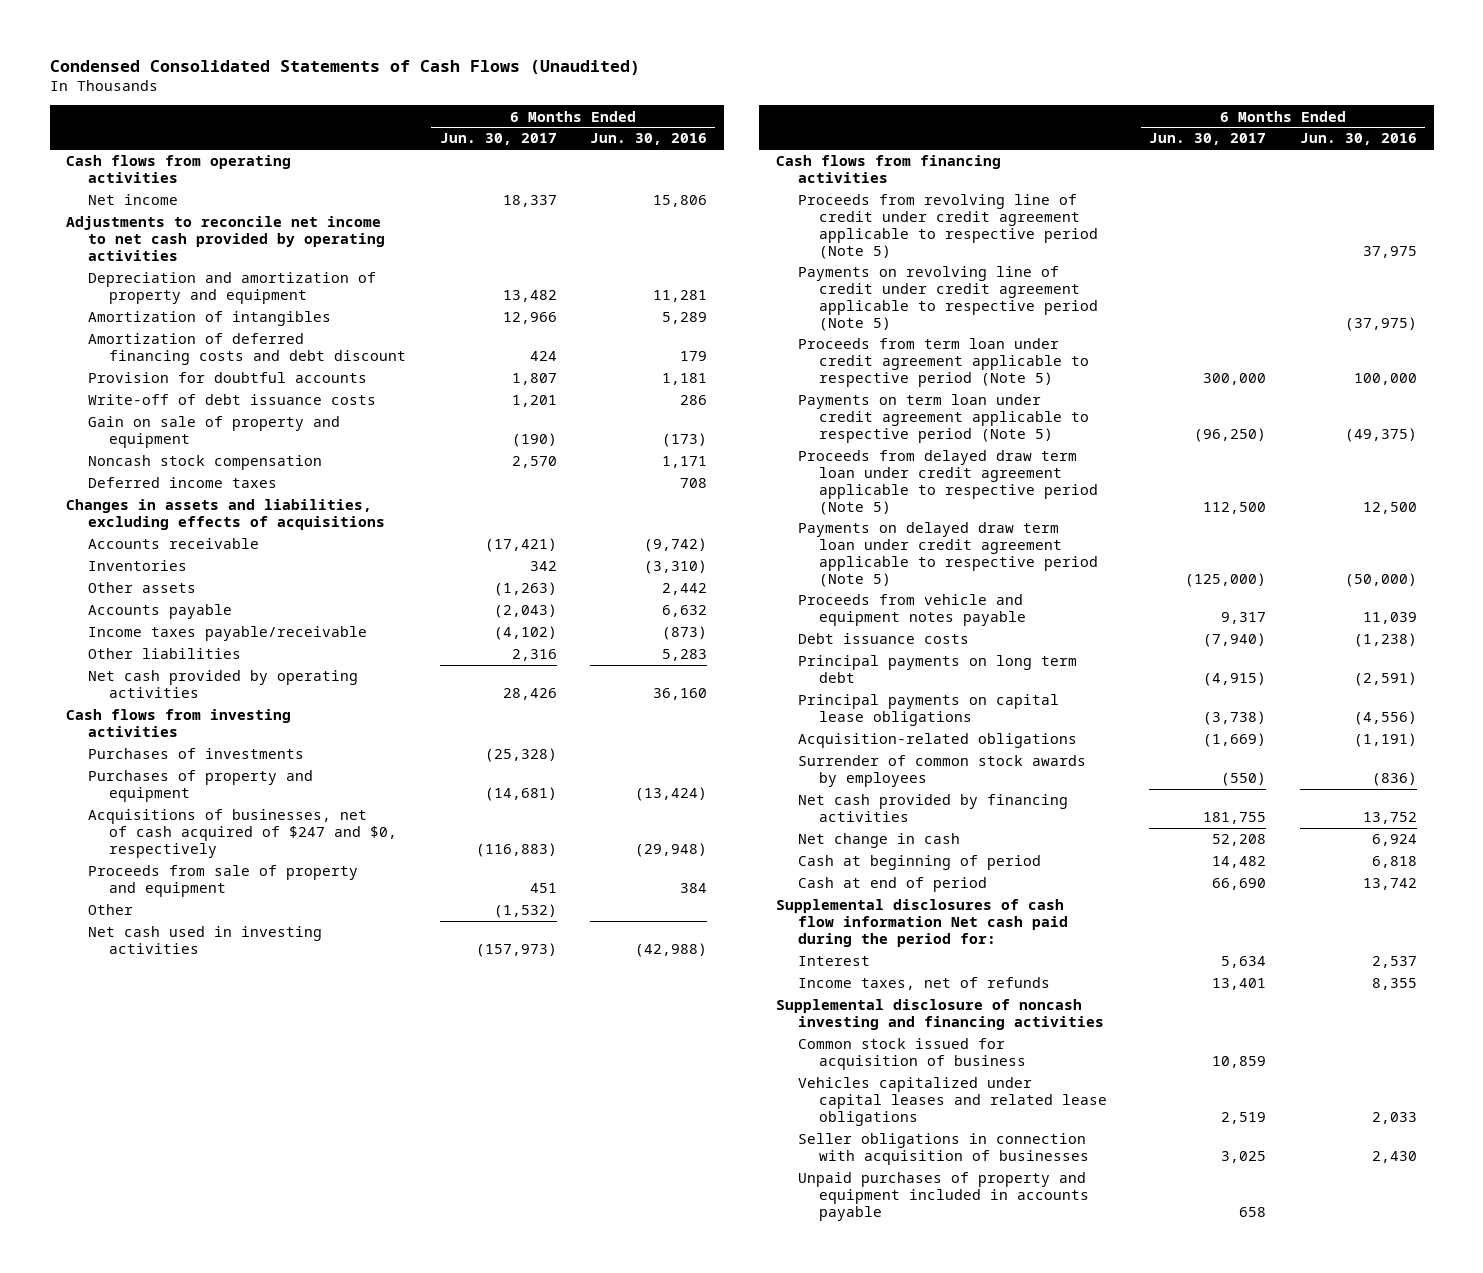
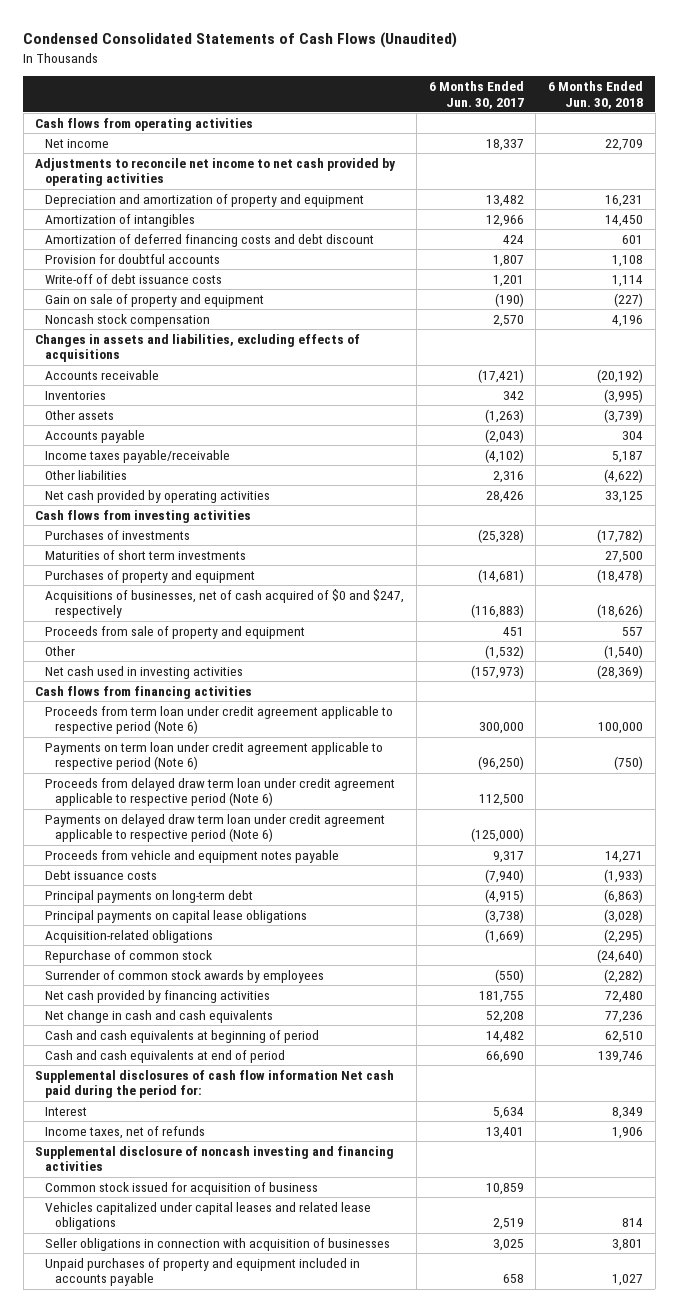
[589,133,707,146] Jun. 30, 2016 -> none
none -> [548,80,644,109] 6 Months Ended Jun. 30, 2018
[87,477,277,489] Deferred income taxes -> none
none -> [45,549,247,560] Maturities of short term investments
[87,809,398,858] Acquisitions of businesses, net of cash acquired of $247 and $0, respectively -> [45,588,405,619] Acquisitions of businesses, net of cash acquired of $0 and $247, respectively
[797,194,1099,259] Proceeds from revolving line of credit under credit agreement applicable to respective period (Note 5) -> none
[797,266,1099,331] Payments on revolving line of credit under credit agreement applicable to respective period (Note 5) -> none
[797,338,1090,387] Proceeds from term loan under credit agreement applicable to respective period (Note 5) -> [45,705,394,735] Proceeds from term loan under credit agreement applicable to respective period (Note 6)
[797,394,1090,443] Payments on term loan under credit agreement applicable to respective period (Note 5) -> [45,741,384,771] Payments on term loan under credit agreement applicable to respective period (Note 6)
[797,450,1099,515] Proceeds from delayed draw term loan under credit agreement applicable to respective period (Note 5) -> [45,777,396,807] Proceeds from delayed draw term loan under credit agreement applicable to respective period (Note 6)
[797,522,1099,587] Payments on delayed draw term loan under credit agreement applicable to respective period (Note 5) -> [45,813,386,843] Payments on delayed draw term loan under credit agreement applicable to respective period (Note 6)
[797,655,1077,683] Principal payments on long term debt -> [45,889,254,903] Principal payments on long-term debt
none -> [45,949,213,963] Repurchase of common stock
[797,833,960,849] Net change in cash -> [45,1009,274,1023] Net change in cash and cash equivalents
[797,855,1041,871] Cash at beginning of period -> [45,1029,320,1043] Cash and cash equivalents at beginning of period
[797,877,987,893] Cash at end of period -> [45,1049,286,1063] Cash and cash equivalents at end of period

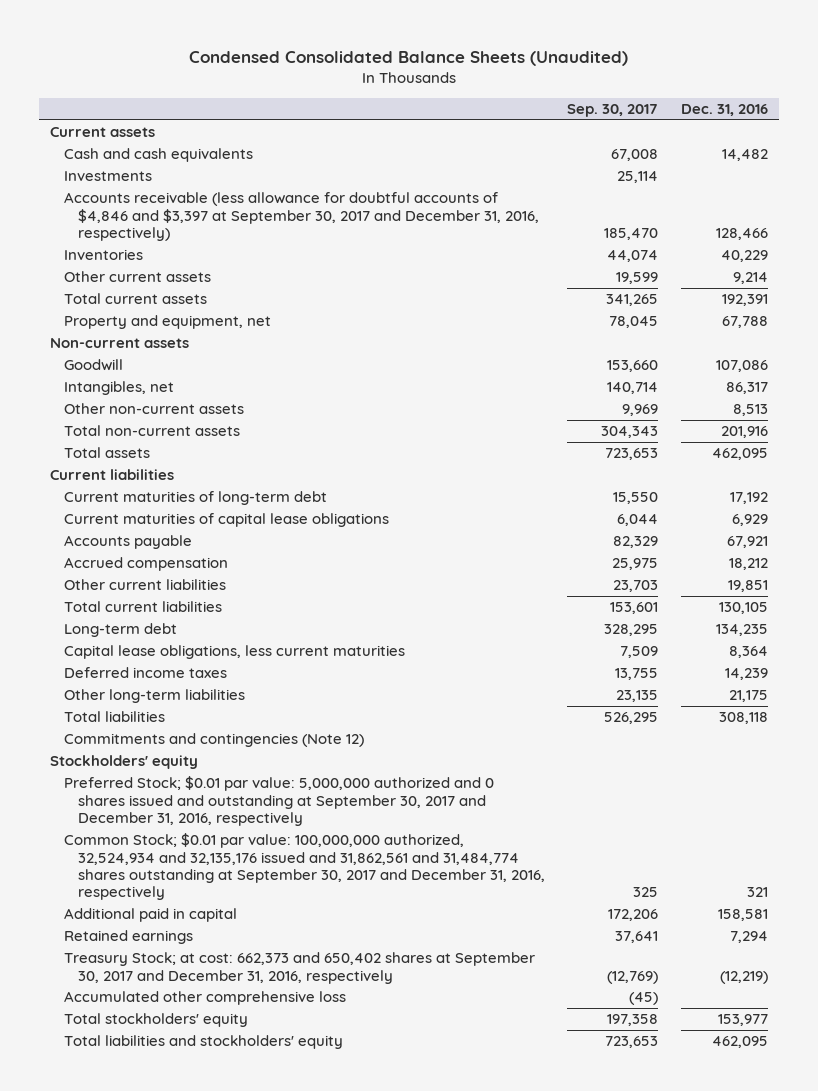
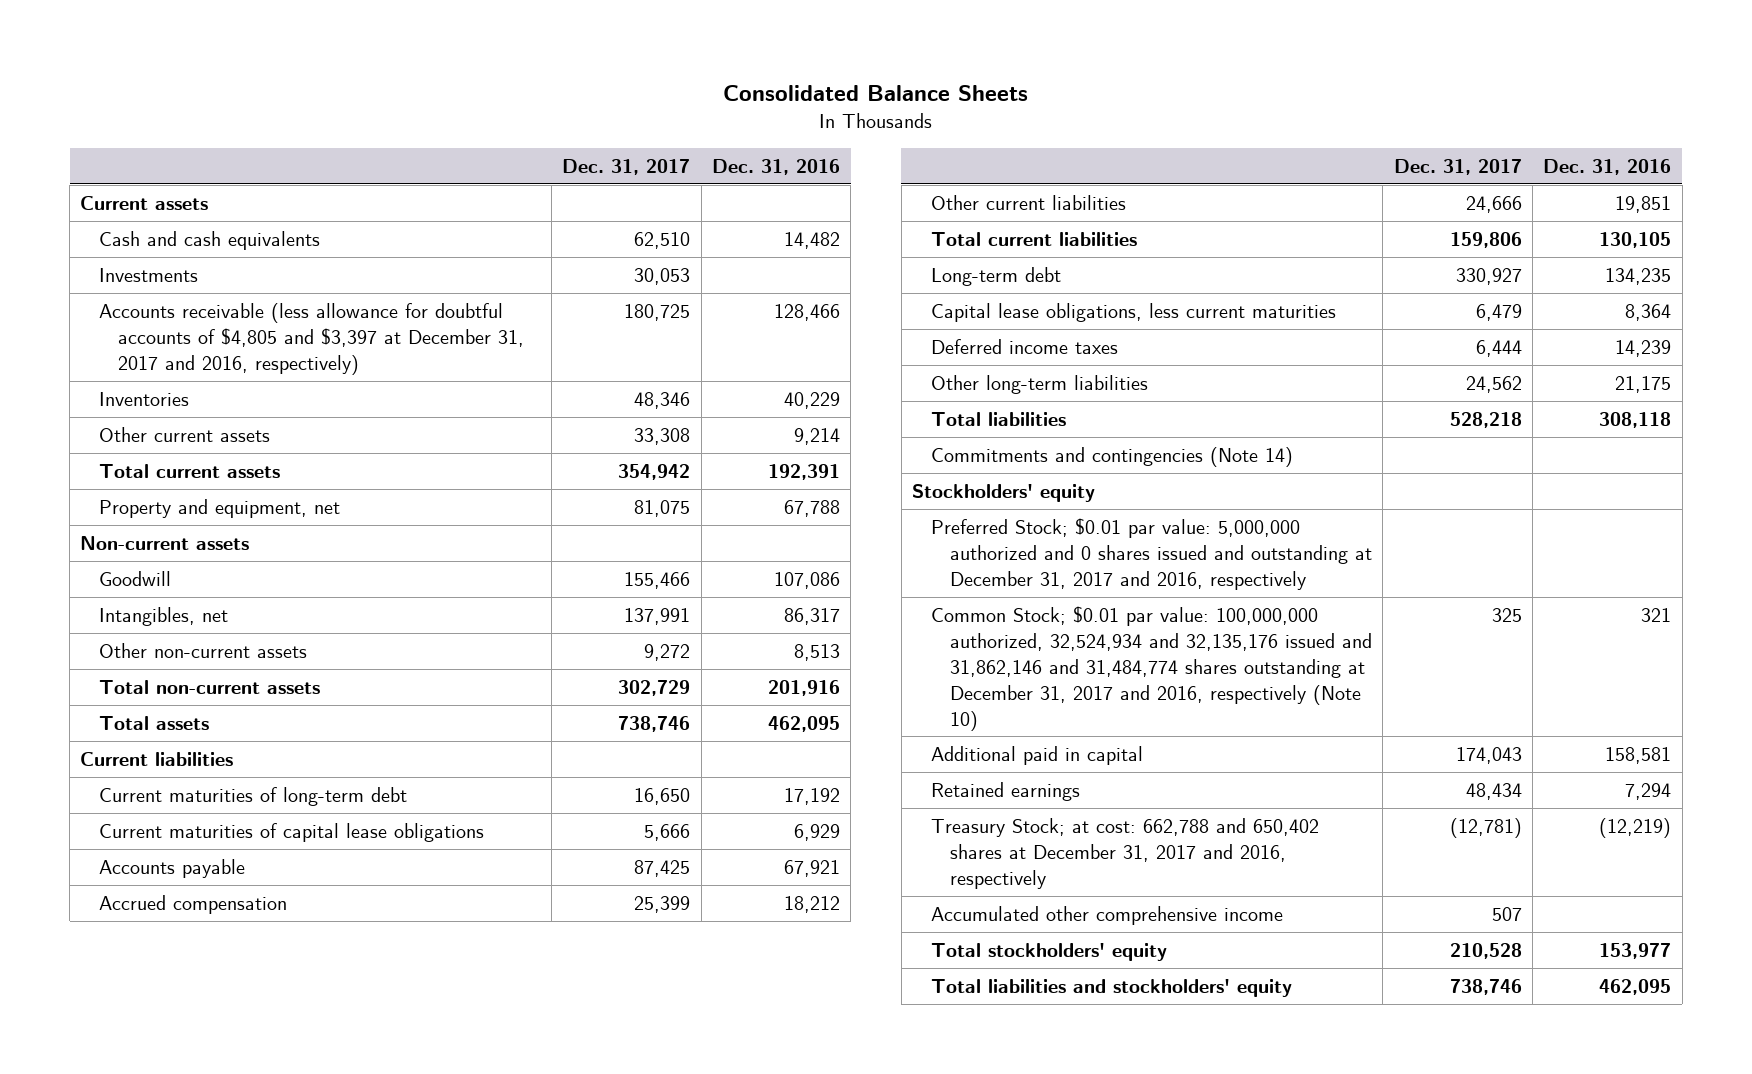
[189,50,629,66] Condensed Consolidated Balance Sheets (Unaudited) -> [722,84,1028,101] Consolidated Balance Sheets
[567,104,659,118] Sep. 30, 2017 -> none
none -> [562,158,691,175] Dec. 31, 2017
[64,192,540,241] Accounts receivable (less allowance for doubtful accounts of $4,846 and $3,397 at September 30, 2017 and December 31, 2016, respectively) -> [99,302,525,375] Accounts receivable (less allowance for doubtful accounts of $4,805 and $3,397 at December 31, 2017 and 2016, respectively)
[64,733,365,748] Commitments and contingencies (Note 12) -> [930,446,1293,467] Commitments and contingencies (Note 14)
[64,776,495,826] Preferred Stock; $0.01 par value: 5,000,000 authorized and 0 shares issued and outstanding at September 30, 2017 and December 31, 2016, respectively -> [930,517,1372,590] Preferred Stock; $0.01 par value: 5,000,000 authorized and 0 shares issued and outstanding at December 31, 2017 and 2016, respectively
[64,833,546,901] Common Stock; $0.01 par value: 100,000,000 authorized, 32,524,934 and 32,135,176 issued and 31,862,561 and 31,484,774 shares outstanding at September 30, 2017 and December 31, 2016, respectively -> [930,605,1372,731] Common Stock; $0.01 par value: 100,000,000 authorized, 32,524,934 and 32,135,176 issued and 31,862,146 and 31,484,774 shares outstanding at December 31, 2017 and 2016, respectively (Note 10)
[64,952,536,984] Treasury Stock; at cost: 662,373 and 650,402 shares at September 30, 2017 and December 31, 2016, respectively -> [930,817,1319,889] Treasury Stock; at cost: 662,788 and 650,402 shares at December 31, 2017 and 2016, respectively
[64,991,347,1006] Accumulated other comprehensive loss -> [930,905,1283,925] Accumulated other comprehensive income

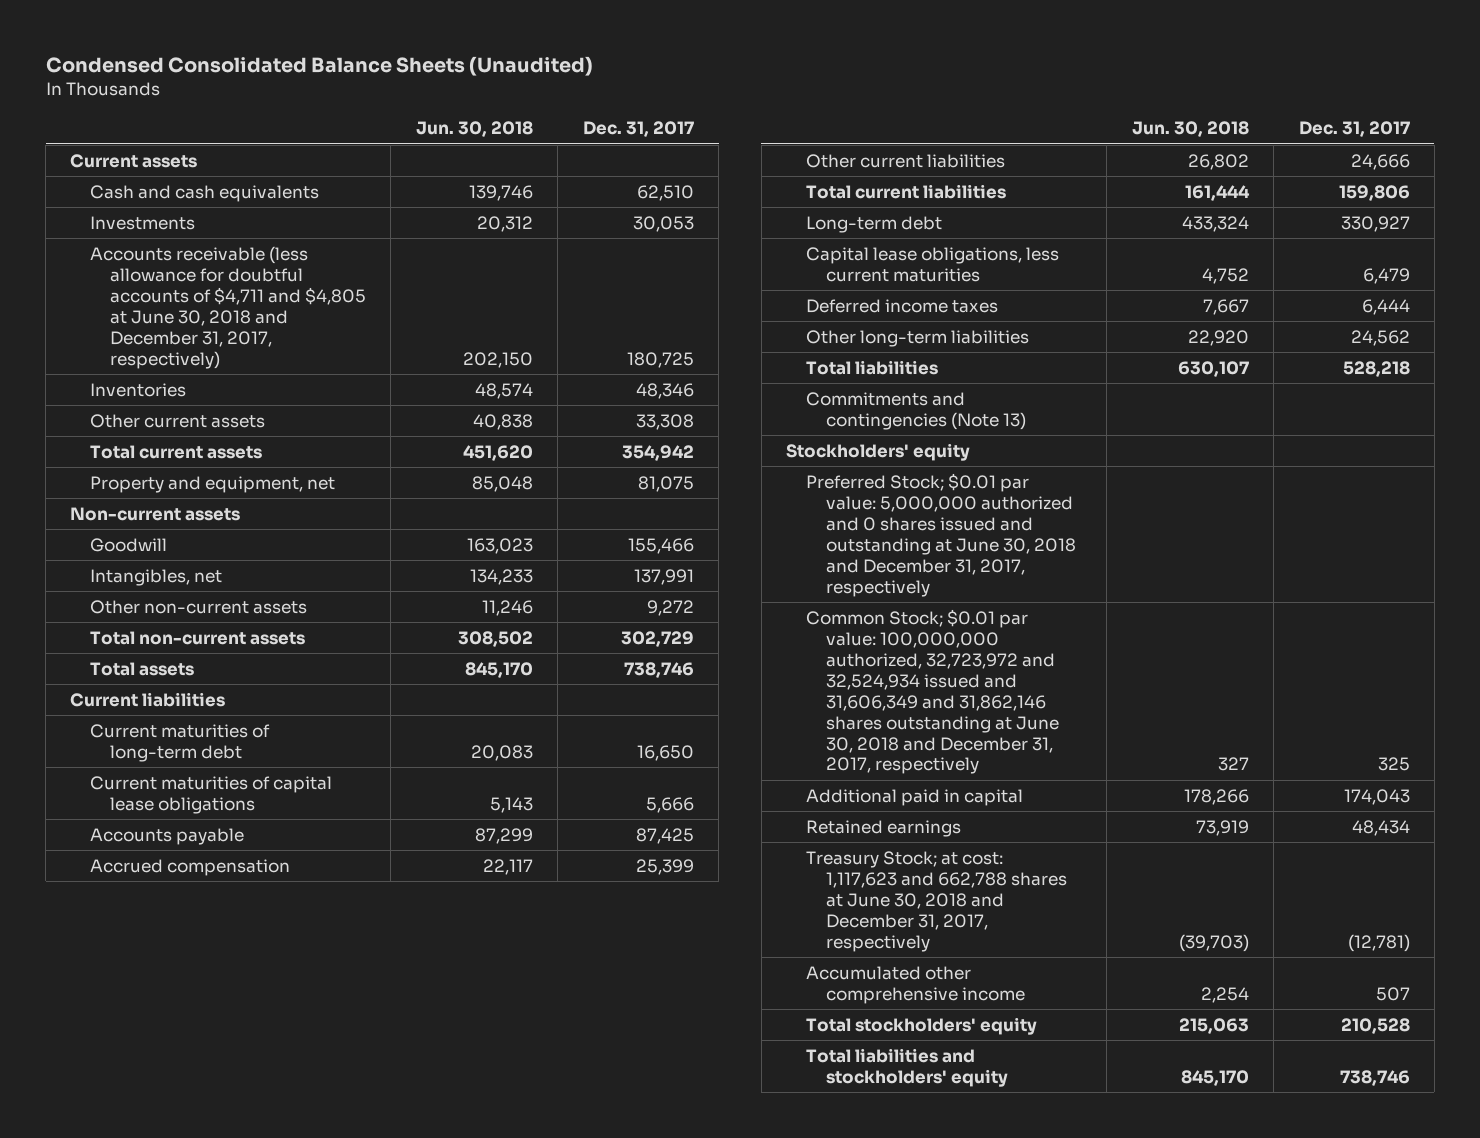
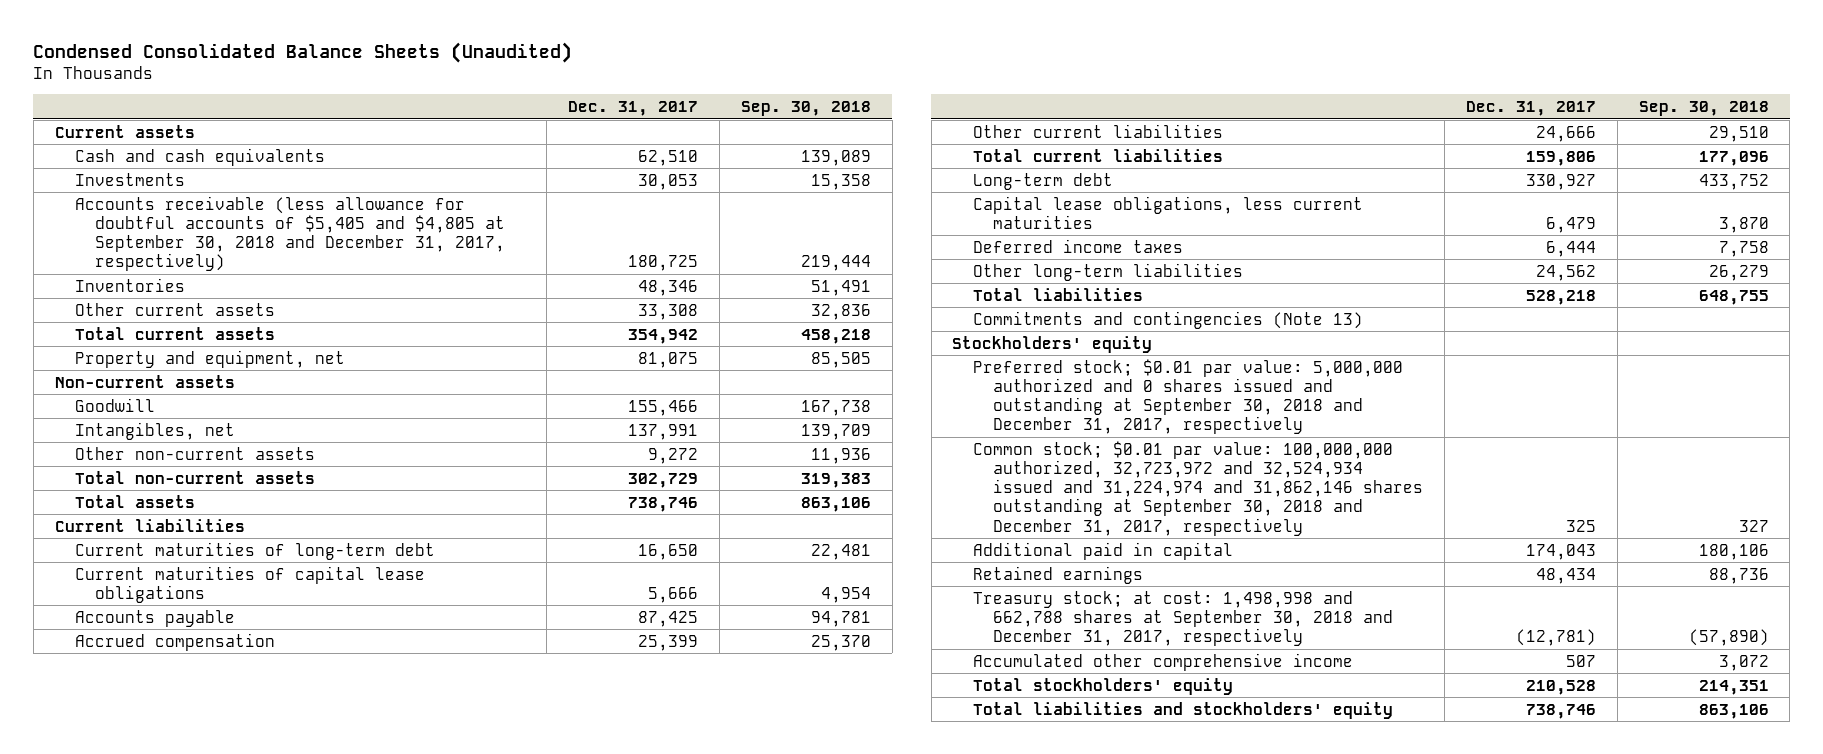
[415,121,533,138] Jun. 30, 2018 -> none
none -> [740,100,871,116] Sep. 30, 2018
[90,245,366,369] Accounts receivable (less allowance for doubtful accounts of $4,711 and $4,805 at June 30, 2018 and December 31, 2017, respectively) -> [74,195,506,272] Accounts receivable (less allowance for doubtful accounts of $5,405 and $4,805 at September 30, 2018 and December 31, 2017, respectively)
[806,472,1076,597] Preferred Stock; $0.01 par value: 5,000,000 authorized and 0 shares issued and outstanding at June 30, 2018 and December 31, 2017, respectively -> [972,358,1403,435] Preferred stock; $0.01 par value: 5,000,000 authorized and 0 shares issued and outstanding at September 30, 2018 and December 31, 2017, respectively
[806,608,1059,775] Common Stock; $0.01 par value: 100,000,000 authorized, 32,723,972 and 32,524,934 issued and 31,606,349 and 31,862,146 shares outstanding at June 30, 2018 and December 31, 2017, respectively -> [972,440,1424,536] Common stock; $0.01 par value: 100,000,000 authorized, 32,723,972 and 32,524,934 issued and 31,224,974 and 31,862,146 shares outstanding at September 30, 2018 and December 31, 2017, respectively
[806,850,1067,952] Treasury Stock; at cost: 1,117,623 and 662,788 shares at June 30, 2018 and December 31, 2017, respectively -> [972,590,1394,647] Treasury stock; at cost: 1,498,998 and 662,788 shares at September 30, 2018 and December 31, 2017, respectively

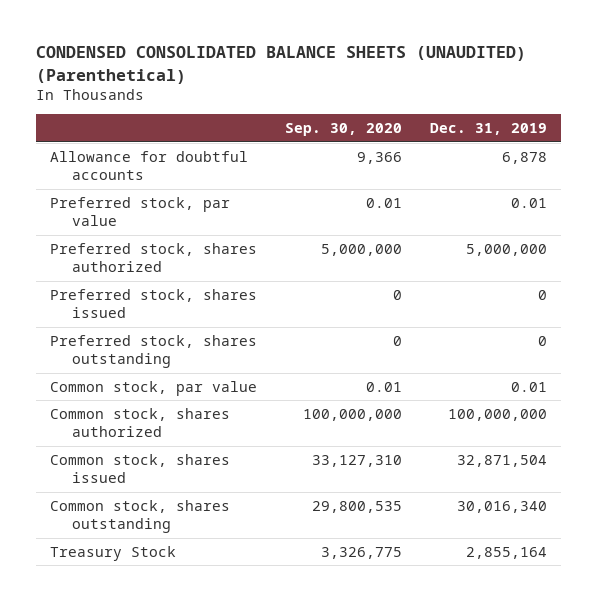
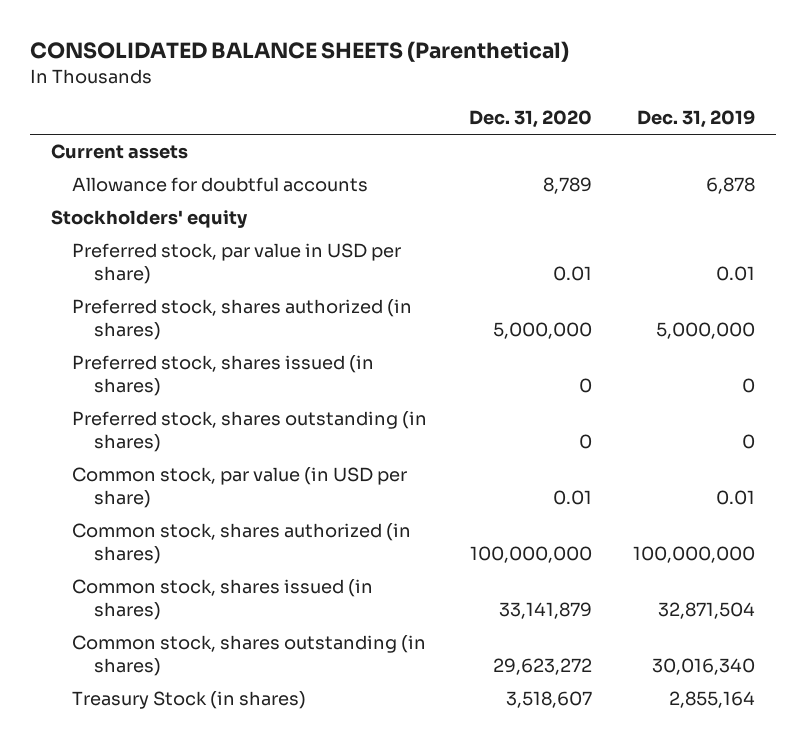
[36,46,527,84] CONDENSED CONSOLIDATED BALANCE SHEETS (UNAUDITED) (Parenthetical) -> [30,41,570,63] CONSOLIDATED BALANCE SHEETS (Parenthetical)
[285,123,403,137] Sep. 30, 2020 -> none
none -> [468,110,592,129] Dec. 31, 2020
none -> [50,144,188,160] Current assets
none -> [50,210,248,229] Stockholders' equity
[50,196,231,227] Preferred stock, par value -> [72,243,402,284] Preferred stock, par value in USD per share)
[50,242,258,273] Preferred stock, shares authorized -> [72,299,413,340] Preferred stock, shares authorized (in shares)
[50,288,258,319] Preferred stock, shares issued -> [72,355,375,396] Preferred stock, shares issued (in shares)
[50,334,258,369] Preferred stock, shares outstanding -> [72,411,428,452] Preferred stock, shares outstanding (in shares)
[50,380,258,396] Common stock, par value -> [72,467,408,508] Common stock, par value (in USD per share)
[50,407,231,438] Common stock, shares authorized -> [72,523,412,564] Common stock, shares authorized (in shares)
[50,453,231,484] Common stock, shares issued -> [72,579,374,620] Common stock, shares issued (in shares)
[50,499,231,534] Common stock, shares outstanding -> [72,635,427,676] Common stock, shares outstanding (in shares)
[50,545,177,561] Treasury Stock -> [72,691,307,710] Treasury Stock (in shares)

